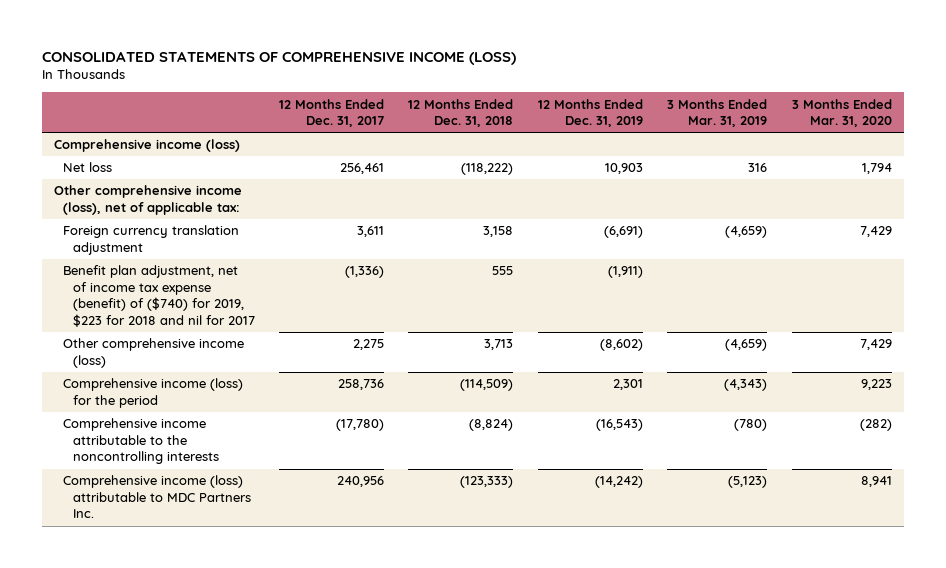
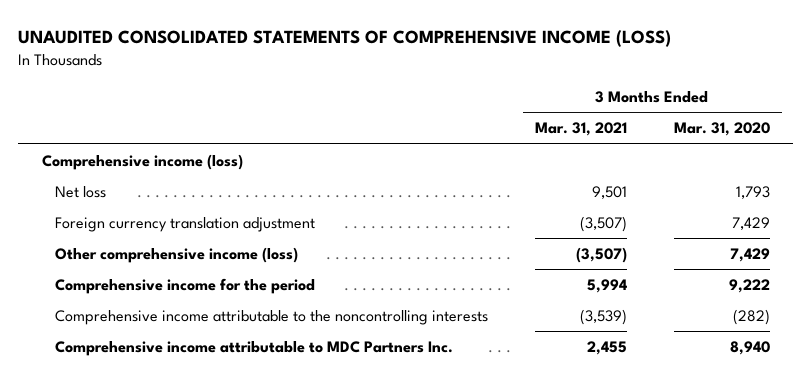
[41,50,516,65] CONSOLIDATED STATEMENTS OF COMPREHENSIVE INCOME (LOSS) -> [18,30,672,48] UNAUDITED CONSOLIDATED STATEMENTS OF COMPREHENSIVE INCOME (LOSS)
[278,98,384,128] 12 Months Ended Dec. 31, 2017 -> none
[408,98,514,128] 12 Months Ended Dec. 31, 2018 -> none
[537,98,643,128] 12 Months Ended Dec. 31, 2019 -> none
[667,98,768,128] 3 Months Ended Mar. 31, 2019 -> none
none -> [534,122,627,137] Mar. 31, 2021
[54,185,243,215] Other comprehensive income (loss), net of applicable tax: -> none
[861,163,892,175] 1,794 -> [735,185,770,199] 1,793
[63,265,255,328] Benefit plan adjustment, net of income tax expense (benefit) of ($740) for 2019, $223 for 2018 and nil for 2017 -> none
[63,378,244,408] Comprehensive income (loss) for the period -> [54,277,315,294] Comprehensive income for the period
[860,379,892,391] 9,223 -> [728,278,770,293] 9,222
[63,475,251,519] Comprehensive income (loss) attributable to MDC Partners Inc. -> [54,340,453,356] Comprehensive income attributable to MDC Partners Inc.
[860,476,892,488] 8,941 -> [729,340,770,355] 8,940

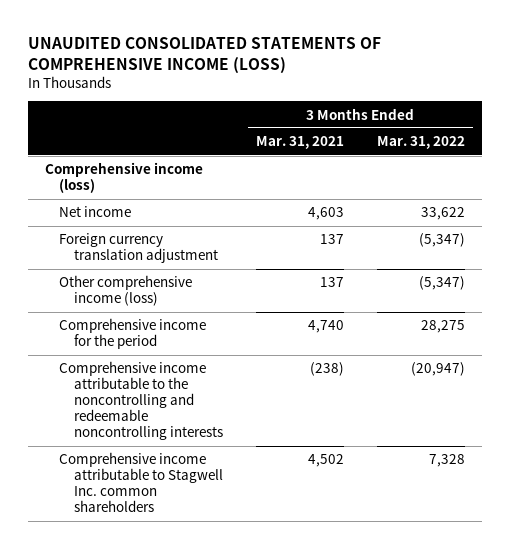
[673,122,770,137] Mar. 31, 2020 -> none
none -> [376,136,465,150] Mar. 31, 2022
[54,185,106,198] Net loss -> none
none -> [59,206,132,218] Net income
[579,215,627,232] (3,507) -> [319,234,344,245] 137
[575,246,627,263] (3,507) -> [319,277,344,288] 137
[586,278,627,293] 5,994 -> [307,320,344,334] 4,740
[54,309,488,325] Comprehensive income attributable to the noncontrolling interests -> [59,361,223,441] Comprehensive income attributable to the noncontrolling and redeemable noncontrolling interests
[579,308,627,325] (3,539) -> [309,362,344,377] (238)
[54,340,453,356] Comprehensive income attributable to MDC Partners Inc. -> [59,452,223,513] Comprehensive income attributable to Stagwell Inc. common shareholders
[586,340,627,355] 2,455 -> [307,454,344,468] 4,502

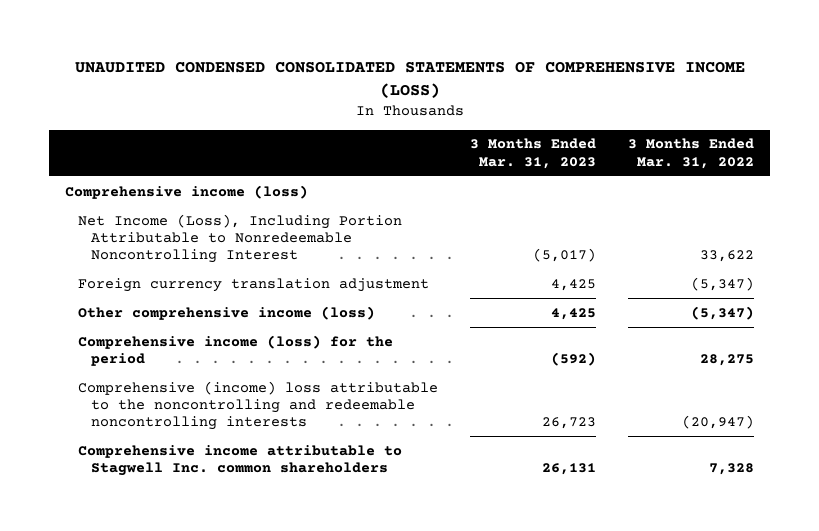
[28,37,382,74] UNAUDITED CONSOLIDATED STATEMENTS OF COMPREHENSIVE INCOME (LOSS) -> [74,61,745,99] UNAUDITED CONDENSED CONSOLIDATED STATEMENTS OF COMPREHENSIVE INCOME (LOSS)
[255,136,344,150] Mar. 31, 2021 -> none
none -> [470,138,597,169] 3 Months Ended Mar. 31, 2023
[59,206,132,218] Net income -> [77,213,402,264] Net Income (Loss), Including Portion Attributable to Nonredeemable Noncontrolling Interest
[59,318,207,350] Comprehensive income for the period -> [77,334,393,366] Comprehensive income (loss) for the period
[59,361,223,441] Comprehensive income attributable to the noncontrolling and redeemable noncontrolling interests -> [77,380,438,431] Comprehensive (income) loss attributable to the noncontrolling and redeemable noncontrolling interests

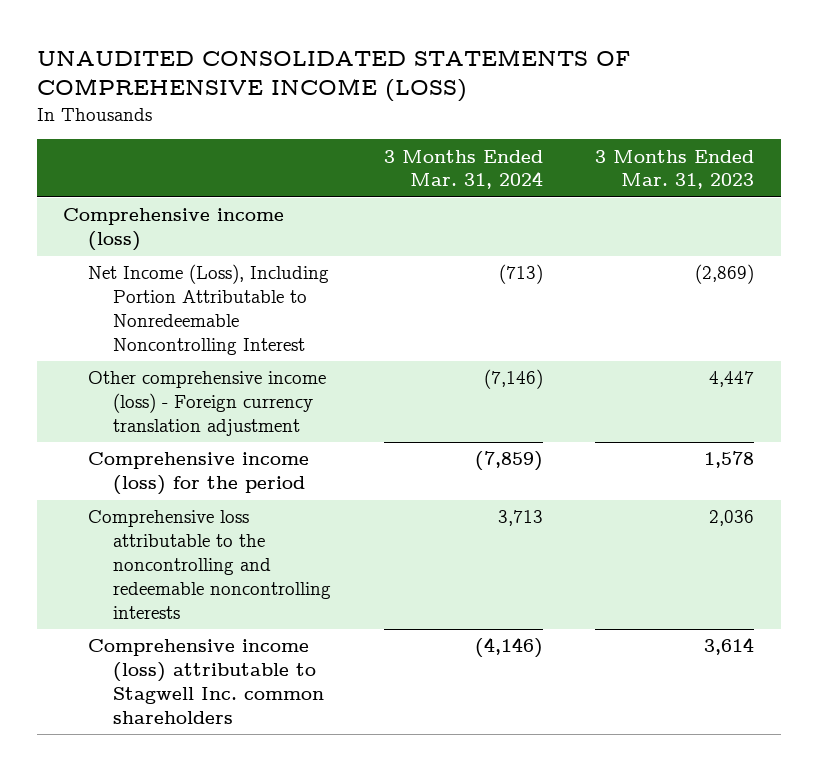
[74,61,745,99] UNAUDITED CONDENSED CONSOLIDATED STATEMENTS OF COMPREHENSIVE INCOME (LOSS) -> [36,49,630,103] UNAUDITED CONSOLIDATED STATEMENTS OF COMPREHENSIVE INCOME (LOSS)
[628,138,755,169] 3 Months Ended Mar. 31, 2022 -> none
none -> [383,149,543,190] 3 Months Ended Mar. 31, 2024
[77,305,375,320] Other comprehensive income (loss) -> none
[533,248,597,263] (5,017) -> [695,264,755,285] (2,869)
[77,277,429,292] Foreign currency translation adjustment -> [88,371,327,437] Other comprehensive income (loss) - Foreign currency translation adjustment
[551,278,597,291] 4,425 -> [709,371,755,388] 4,447
[551,351,597,366] (592) -> [704,451,755,469] 1,578
[77,380,438,431] Comprehensive (income) loss attributable to the noncontrolling and redeemable noncontrolling interests -> [88,510,332,619] Comprehensive loss attributable to the noncontrolling and redeemable noncontrolling interests
[542,417,597,430] 26,723 -> [709,510,755,527] 2,036
[77,444,402,476] Comprehensive income attributable to Stagwell Inc. common shareholders -> [88,639,325,724] Comprehensive income (loss) attributable to Stagwell Inc. common shareholders
[542,462,597,475] 26,131 -> [704,637,755,656] 3,614

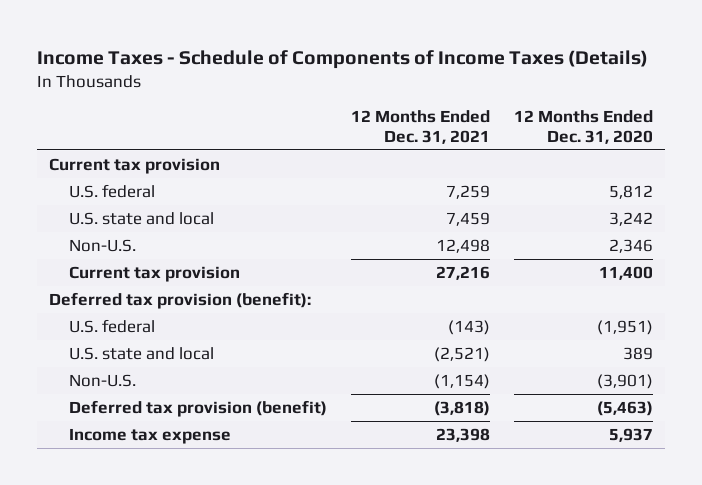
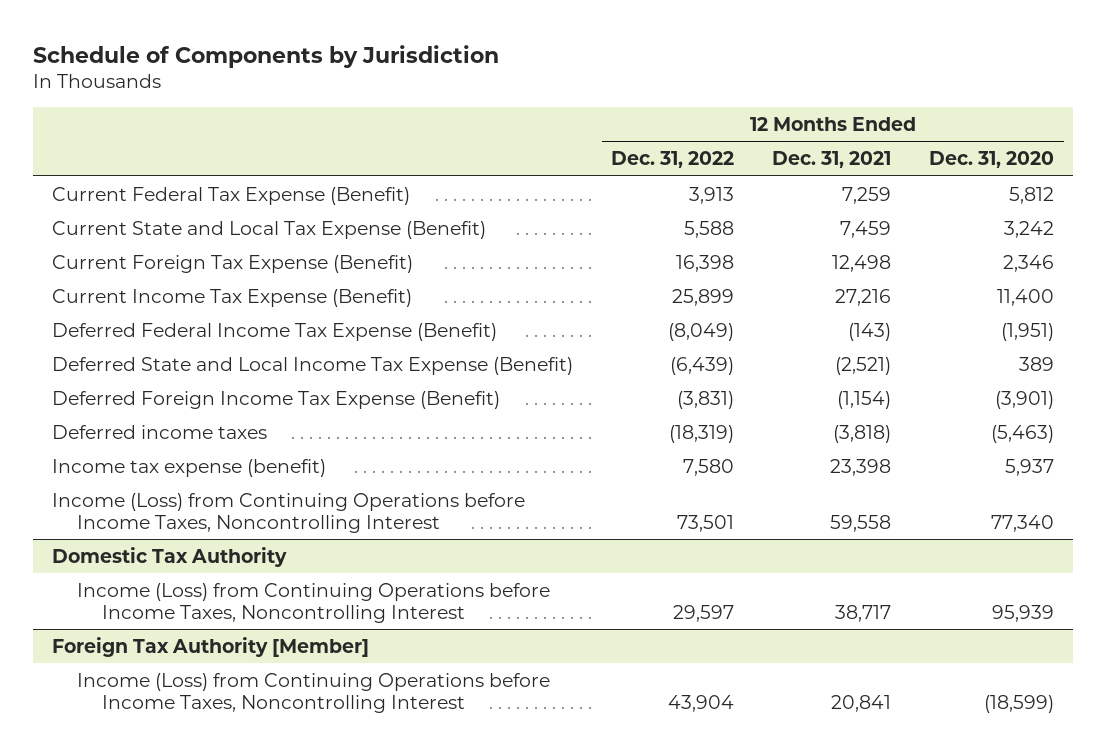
[37,49,649,69] Income Taxes - Schedule of Components of Income Taxes (Details) -> [33,44,500,68] Schedule of Components by Jurisdiction
none -> [611,151,735,169] Dec. 31, 2022
[49,157,221,174] Current tax provision -> none
[49,291,312,309] Deferred tax provision (benefit): -> none
[68,183,155,198] U.S. federal -> [52,186,411,205] Current Federal Tax Expense (Benefit)
[68,211,214,225] U.S. state and local -> [52,220,487,239] Current State and Local Tax Expense (Benefit)
[68,238,136,252] Non-U.S. -> [52,254,414,273] Current Foreign Tax Expense (Benefit)
[68,265,240,282] Current tax provision -> [52,288,413,307] Current Income Tax Expense (Benefit)
[68,318,155,333] U.S. federal -> [52,322,498,341] Deferred Federal Income Tax Expense (Benefit)
[68,346,214,360] U.S. state and local -> [52,356,574,375] Deferred State and Local Income Tax Expense (Benefit)
[68,373,136,387] Non-U.S. -> [52,390,501,409] Deferred Foreign Income Tax Expense (Benefit)
[68,399,327,417] Deferred tax provision (benefit) -> [52,424,268,439] Deferred income taxes
[68,427,231,444] Income tax expense -> [52,458,327,477] Income tax expense (benefit)
none -> [52,492,526,533] Income (Loss) from Continuing Operations before Income Taxes, Noncontrolling Interest
none -> [52,546,288,567] Domestic Tax Authority
none -> [76,582,550,623] Income (Loss) from Continuing Operations before Income Taxes, Noncontrolling Interest
none -> [52,636,370,657] Foreign Tax Authority [Member]
none -> [76,672,550,713] Income (Loss) from Continuing Operations before Income Taxes, Noncontrolling Interest

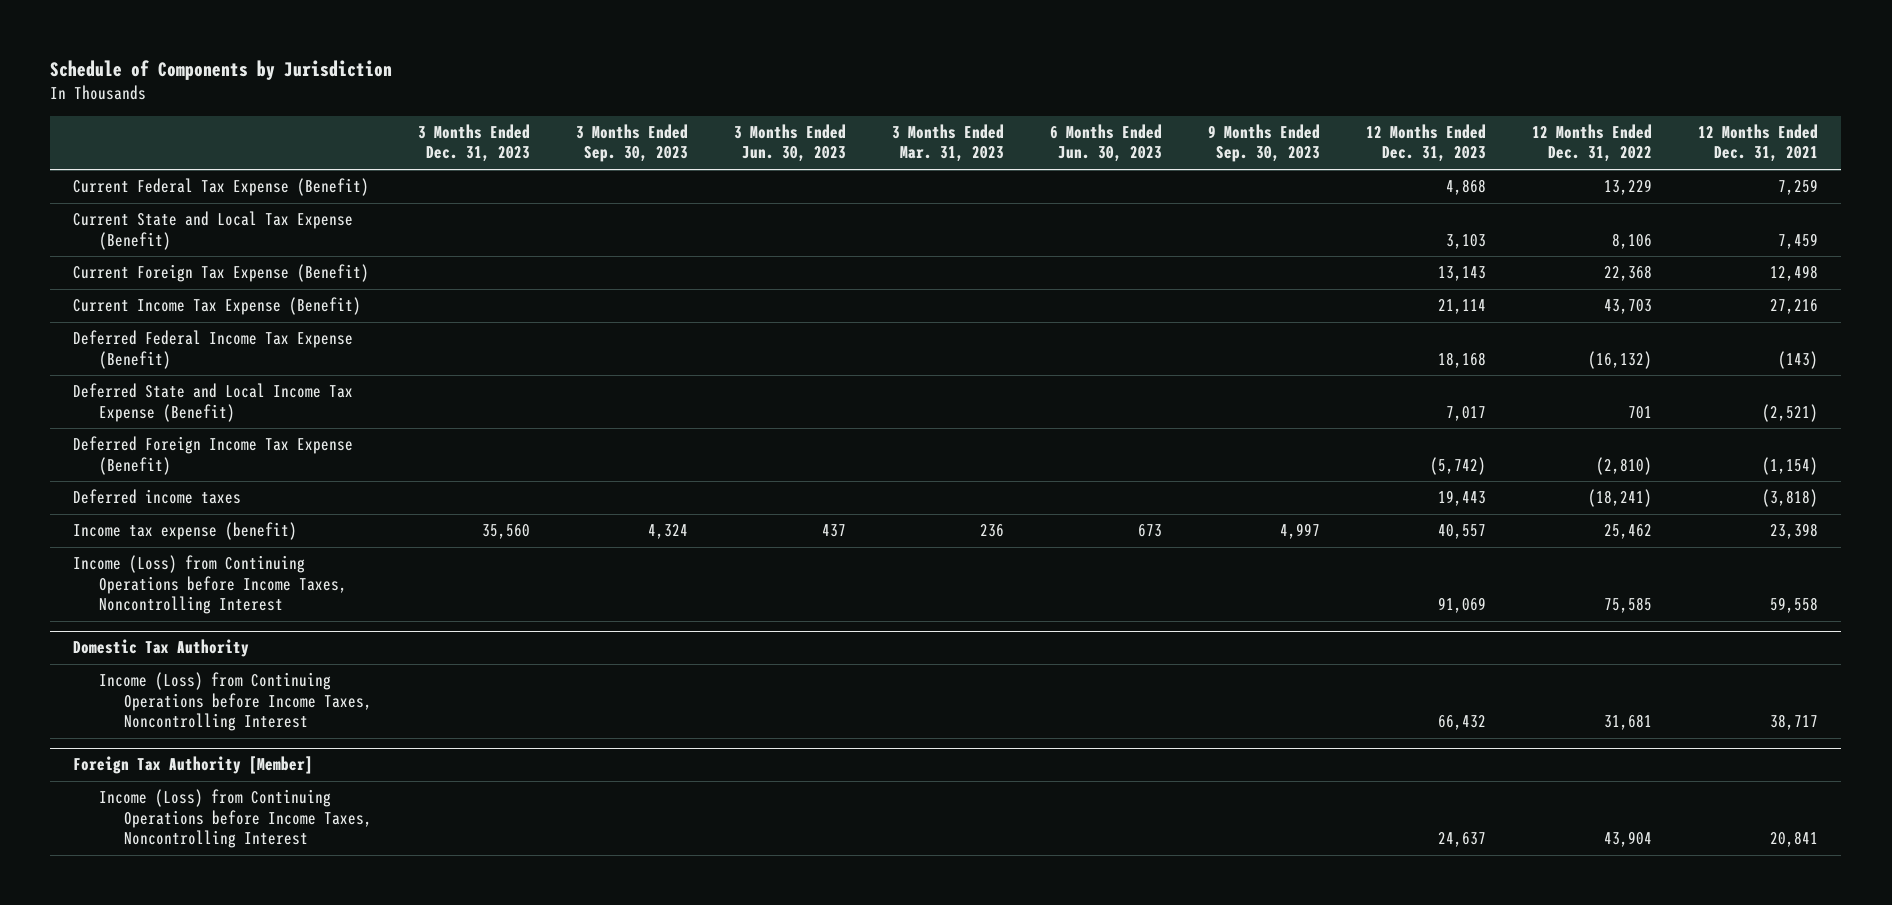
[929,151,1055,169] Dec. 31, 2020 -> none
none -> [418,124,531,163] 3 Months Ended Dec. 31, 2023
none -> [576,124,689,163] 3 Months Ended Sep. 30, 2023
none -> [734,124,847,163] 3 Months Ended Jun. 30, 2023
none -> [892,124,1005,163] 3 Months Ended Mar. 31, 2023
none -> [1050,124,1163,163] 6 Months Ended Jun. 30, 2023
none -> [1208,124,1321,163] 9 Months Ended Sep. 30, 2023
none -> [1366,124,1487,163] 12 Months Ended Dec. 31, 2023
[689,186,735,204] 3,913 -> [1604,179,1653,196] 13,229
[684,220,735,238] 5,588 -> [1612,232,1653,249] 8,106
[676,254,735,272] 16,398 -> [1604,265,1653,282] 22,368
[672,288,735,306] 25,899 -> [1604,299,1653,315] 43,703
[668,322,735,341] (8,049) -> [1588,350,1653,369] (16,132)
[670,356,735,375] (6,439) -> [1628,405,1653,419] 701
[677,390,735,409] (3,831) -> [1596,456,1653,475] (2,810)
[669,424,735,443] (18,319) -> [1588,489,1653,508] (18,241)
[683,458,735,476] 7,580 -> [1604,524,1653,540] 25,462
[677,514,735,532] 73,501 -> [1604,596,1653,613] 75,585
[673,604,735,622] 29,597 -> [1604,713,1653,730] 31,681

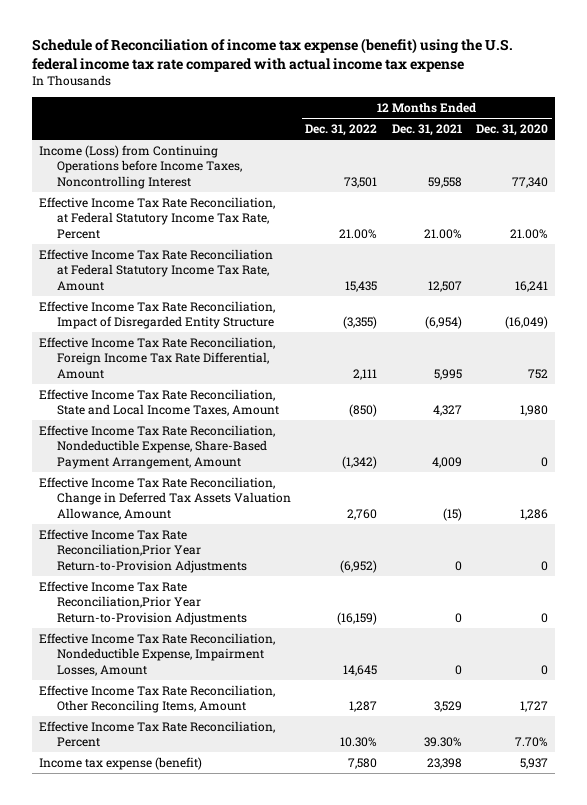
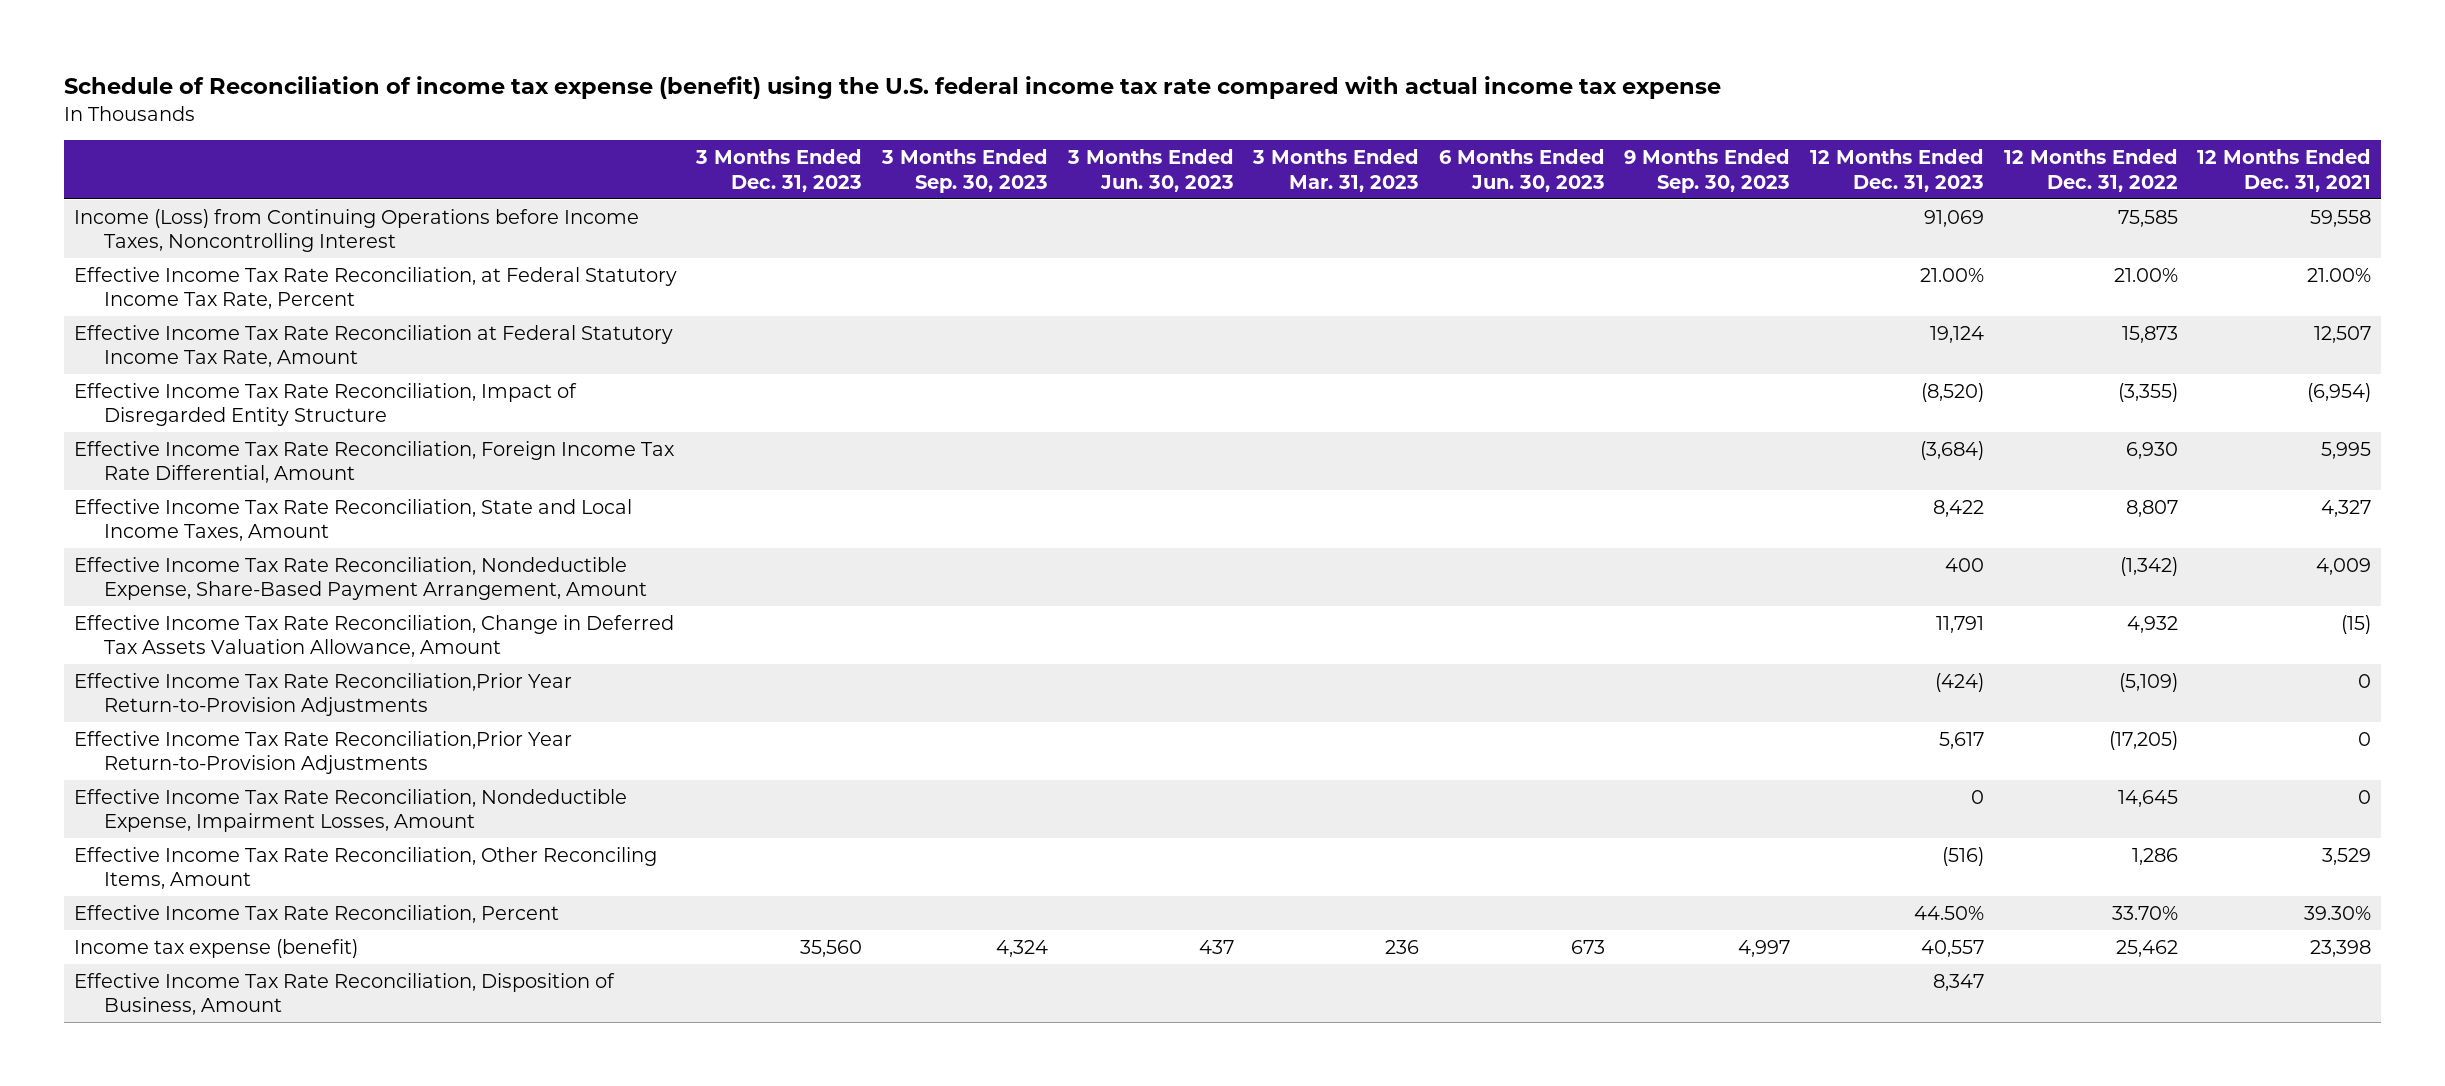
[476,123,549,136] Dec. 31, 2020 -> none
none -> [695,149,863,192] 3 Months Ended Dec. 31, 2023
none -> [880,149,1048,193] 3 Months Ended Sep. 30, 2023
none -> [1066,149,1234,192] 3 Months Ended Jun. 30, 2023
none -> [1252,149,1420,192] 3 Months Ended Mar. 31, 2023
none -> [1438,149,1605,192] 6 Months Ended Jun. 30, 2023
none -> [1624,149,1791,193] 9 Months Ended Sep. 30, 2023
none -> [1809,149,1984,192] 12 Months Ended Dec. 31, 2023
[344,176,378,188] 73,501 -> [2117,209,2178,227] 75,585
[345,280,378,292] 15,435 -> [2121,325,2178,343] 15,873
[353,368,378,380] 2,111 -> [2125,441,2178,459] 6,930
[349,404,378,418] (850) -> [2125,499,2178,517] 8,807
[347,508,378,520] 2,760 -> [2126,615,2178,633] 4,932
[340,559,378,573] (6,952) -> [2118,672,2178,692] (5,109)
[337,611,378,625] (16,159) -> [2108,730,2178,750] (17,205)
[349,701,378,713] 1,287 -> [2131,847,2178,865] 1,286
[340,737,378,748] 10.30% -> [2111,905,2178,920] 33.70%
[348,757,378,769] 7,580 -> [2115,939,2178,957] 25,462
none -> [73,972,615,1016] Effective Income Tax Rate Reconciliation, Disposition of Business, Amount

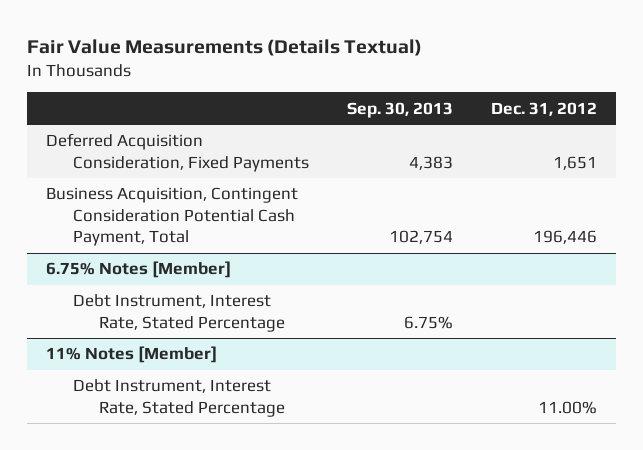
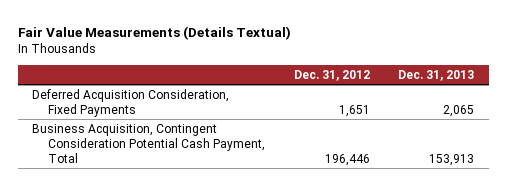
[346,101,453,118] Sep. 30, 2013 -> none
none -> [398,69,475,81] Dec. 31, 2013
[45,261,231,279] 6.75% Notes [Member] -> none
[72,294,286,332] Debt Instrument, Interest Rate, Stated Percentage -> none
[45,346,217,364] 11% Notes [Member] -> none
[72,379,286,417] Debt Instrument, Interest Rate, Stated Percentage -> none

